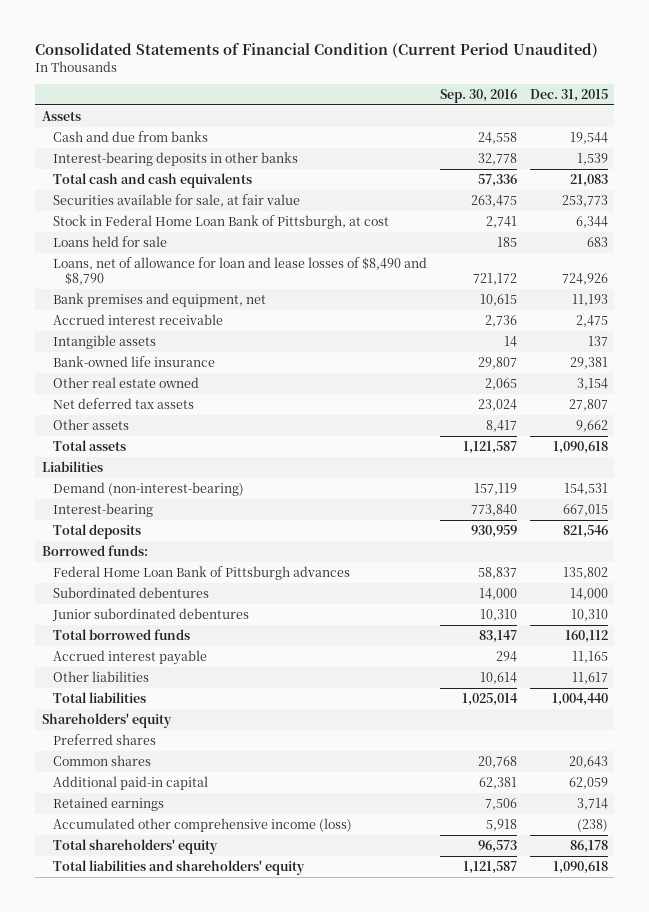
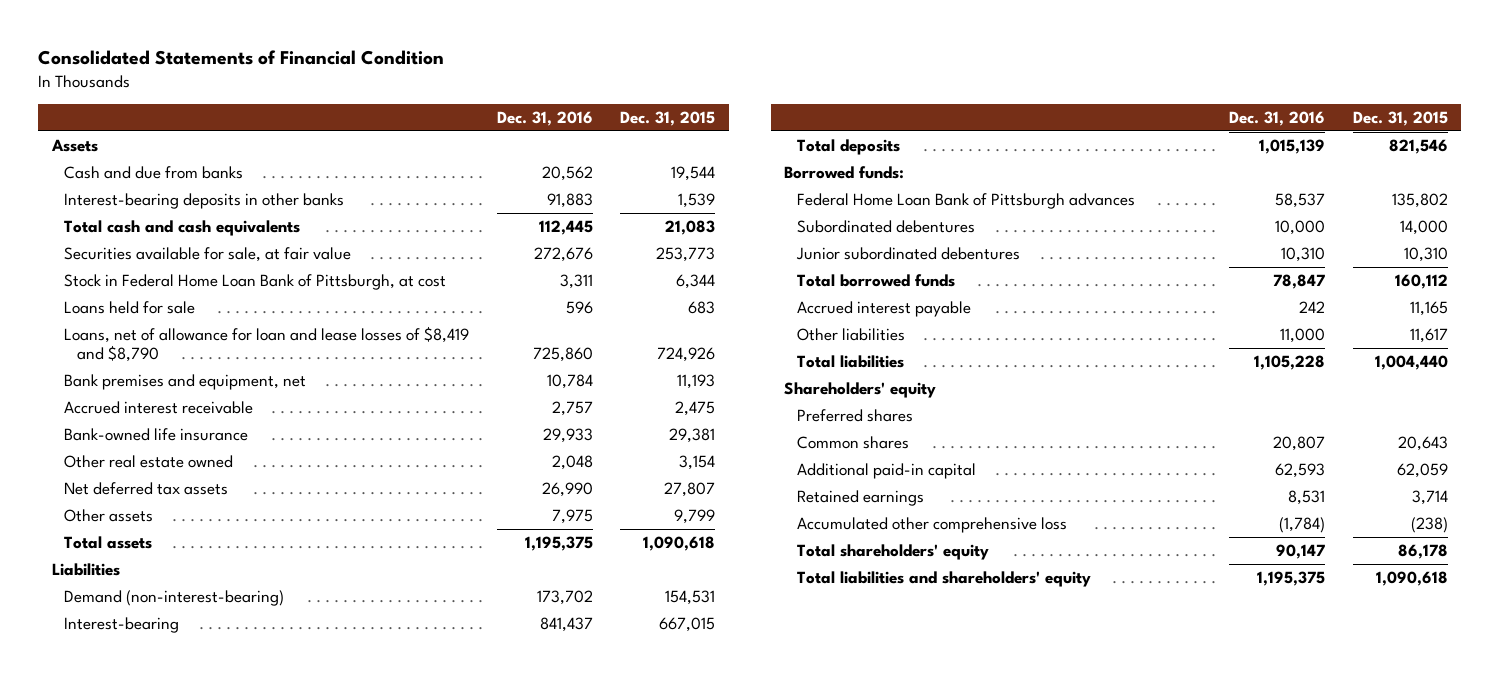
[35,42,599,58] Consolidated Statements of Financial Condition (Current Period Unaudited) -> [38,50,445,66] Consolidated Statements of Financial Condition
[439,89,517,104] Sep. 30, 2016 -> none
none -> [496,110,593,126] Dec. 31, 2016
[53,257,428,285] Loans, net of allowance for loan and lease losses of $8,490 and $8,790 -> [64,325,470,363] Loans, net of allowance for loan and lease losses of $8,419 and $8,790
[53,335,157,350] Intangible assets -> none
[575,420,608,433] 9,662 -> [674,508,716,524] 9,799
[53,818,353,833] Accumulated other comprehensive income (loss) -> [796,516,1067,533] Accumulated other comprehensive loss

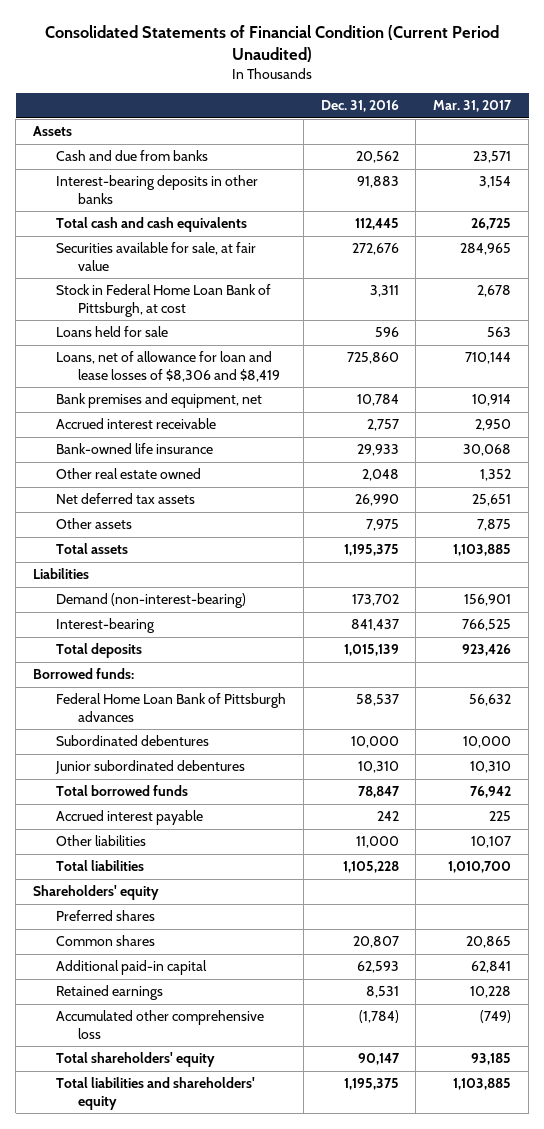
[38,50,445,66] Consolidated Statements of Financial Condition -> [45,24,500,62] Consolidated Statements of Financial Condition (Current Period Unaudited)
[620,110,716,126] Dec. 31, 2015 -> none
none -> [433,100,513,113] Mar. 31, 2017
[64,325,470,363] Loans, net of allowance for loan and lease losses of $8,419 and $8,790 -> [55,351,281,382] Loans, net of allowance for loan and lease losses of $8,306 and $8,419

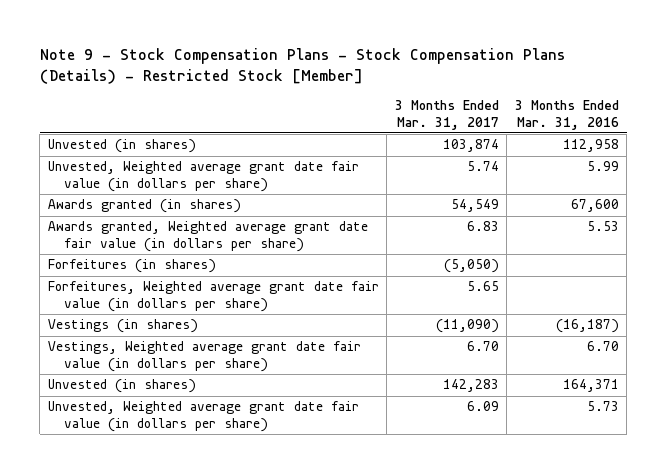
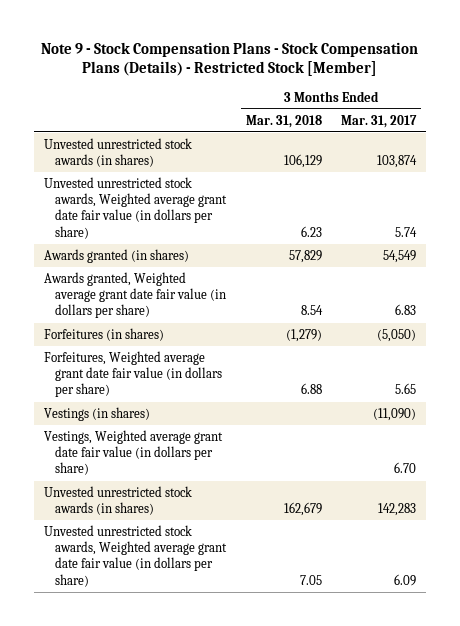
[514,99,619,130] 3 Months Ended Mar. 31, 2016 -> none
none -> [245,114,322,128] Mar. 31, 2018
[47,139,196,154] Unvested (in shares) -> [44,137,193,168] Unvested unrestricted stock awards (in shares)
[47,161,359,193] Unvested, Weighted average grant date fair value (in dollars per share) -> [44,176,228,239] Unvested unrestricted stock awards, Weighted average grant date fair value (in dollars per share)
[47,379,196,394] Unvested (in shares) -> [44,485,193,516] Unvested unrestricted stock awards (in shares)
[47,401,359,433] Unvested, Weighted average grant date fair value (in dollars per share) -> [44,524,228,587] Unvested unrestricted stock awards, Weighted average grant date fair value (in dollars per share)

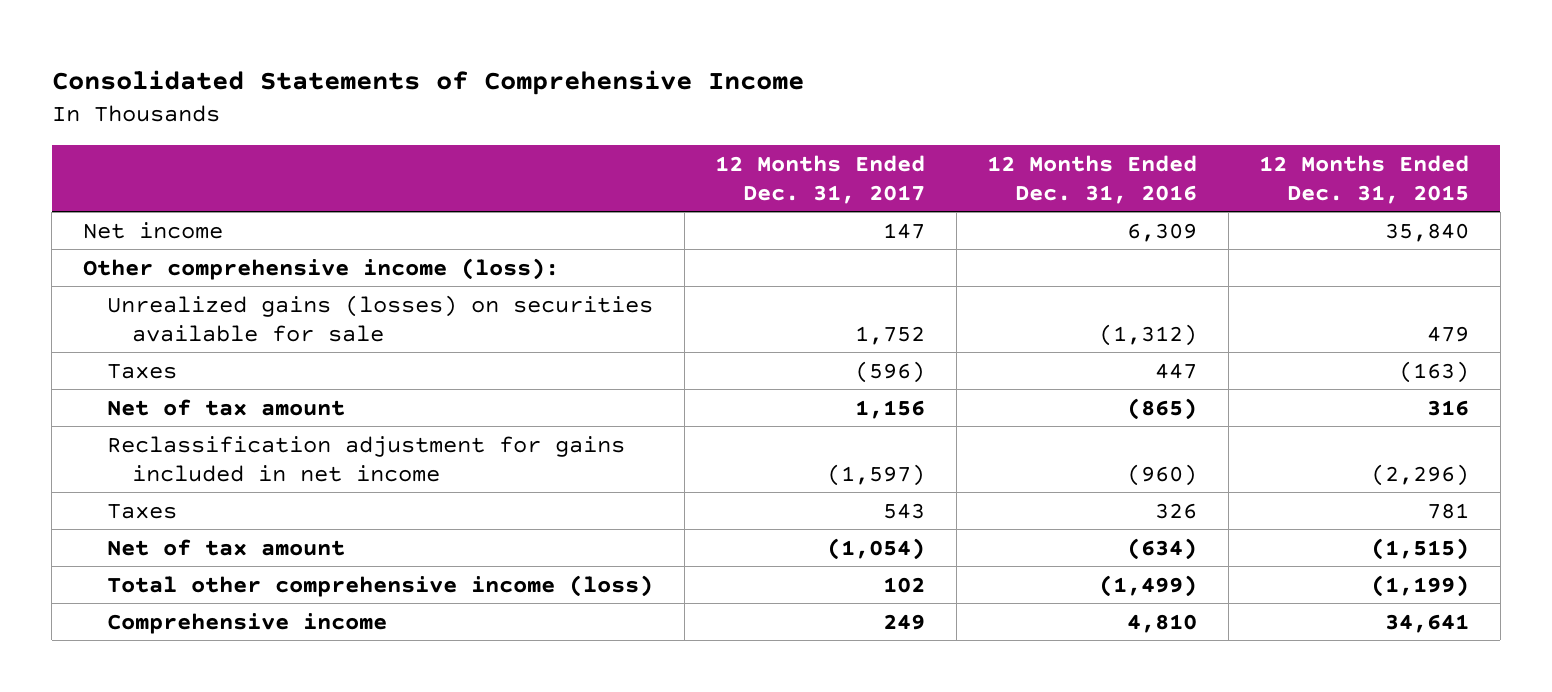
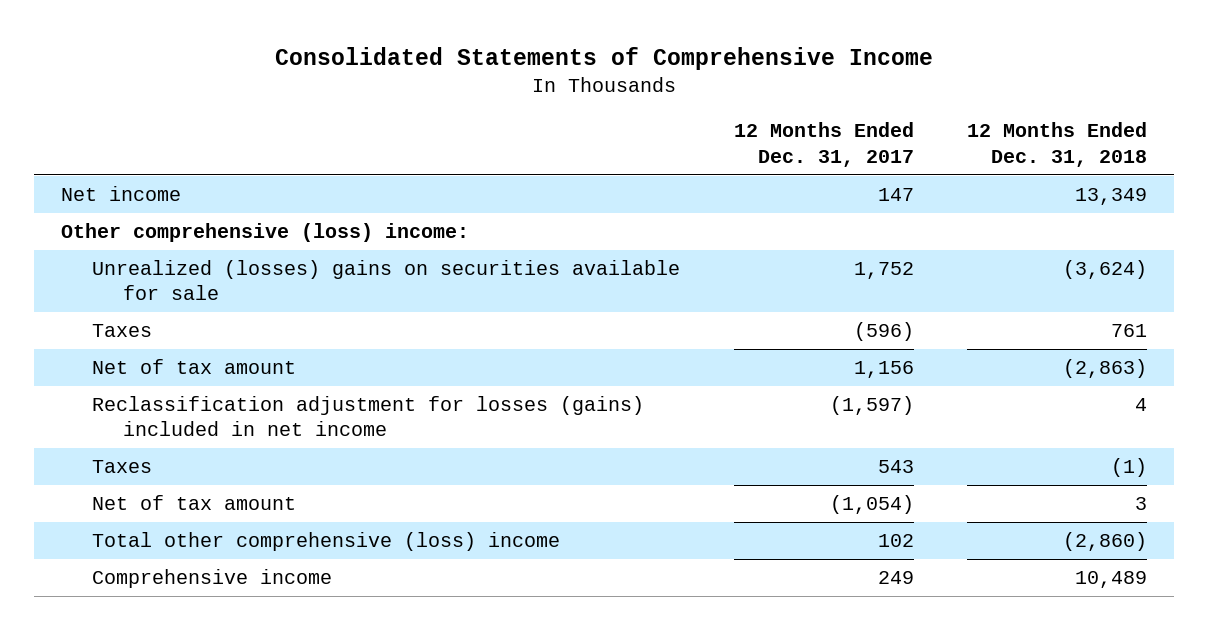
[987,154,1198,204] 12 Months Ended Dec. 31, 2016 -> none
[1259,154,1470,204] 12 Months Ended Dec. 31, 2015 -> none
none -> [967,122,1148,167] 12 Months Ended Dec. 31, 2018
[82,257,559,280] Other comprehensive income (loss): -> [61,223,470,243] Other comprehensive (loss) income:
[107,294,654,342] Unrealized gains (losses) on securities available for sale -> [91,260,680,301] Unrealized (losses) gains on securities available for sale
[107,435,626,482] Reclassification adjustment for gains included in net income -> [91,396,644,437] Reclassification adjustment for losses (gains) included in net income
[107,574,654,597] Total other comprehensive income (loss) -> [91,532,560,552] Total other comprehensive (loss) income

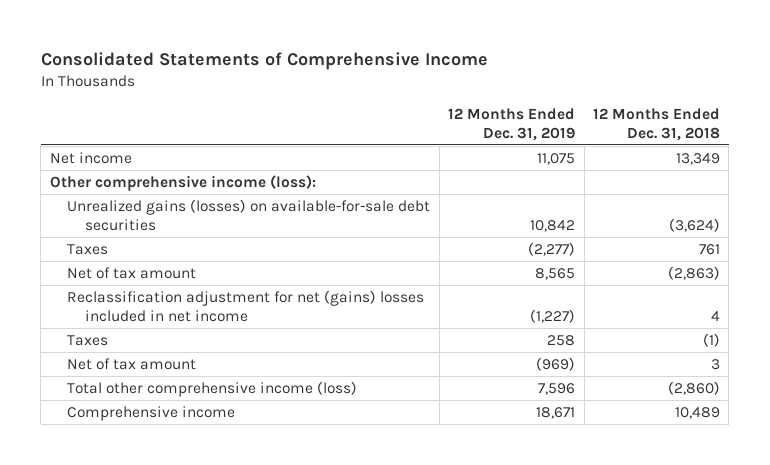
[733,122,914,167] 12 Months Ended Dec. 31, 2017 -> none
none -> [448,107,576,141] 12 Months Ended Dec. 31, 2019
[61,223,470,243] Other comprehensive (loss) income: -> [49,175,316,192] Other comprehensive income (loss):
[91,260,680,301] Unrealized (losses) gains on securities available for sale -> [67,199,431,232] Unrealized gains (losses) on available-for-sale debt securities
[91,396,644,437] Reclassification adjustment for losses (gains) included in net income -> [67,290,425,323] Reclassification adjustment for net (gains) losses included in net income
[91,532,560,552] Total other comprehensive (loss) income -> [67,381,358,398] Total other comprehensive income (loss)

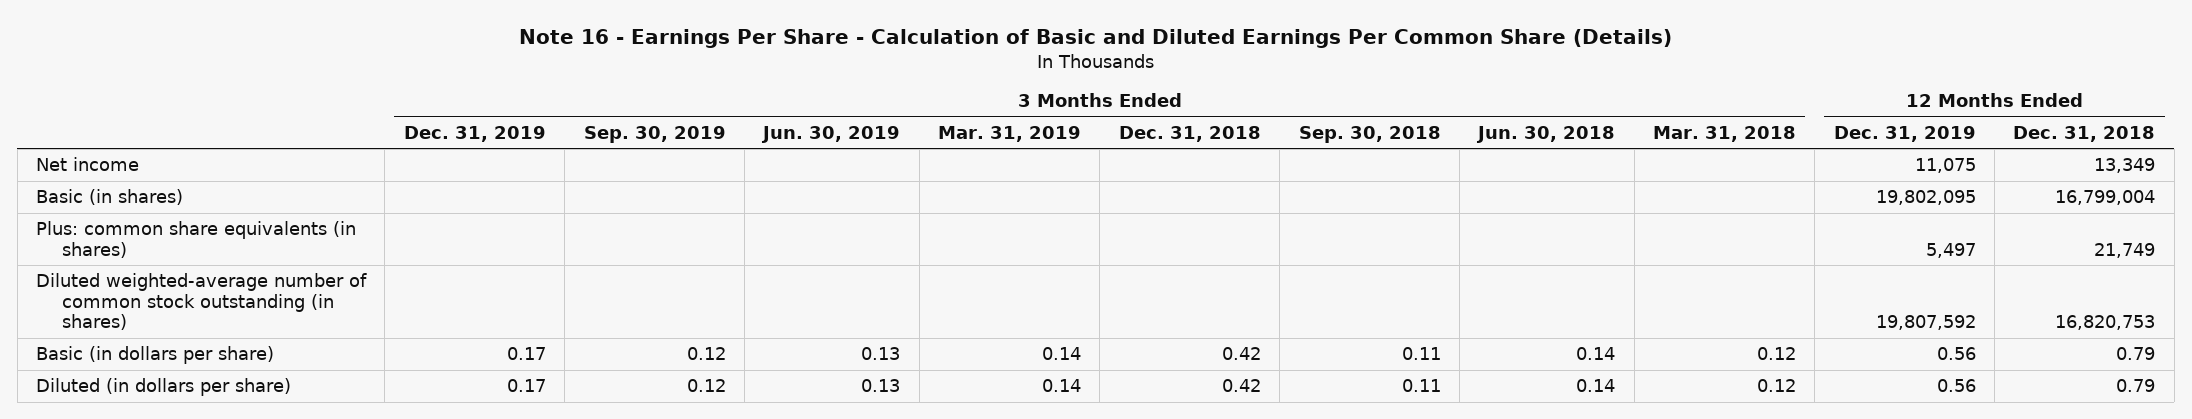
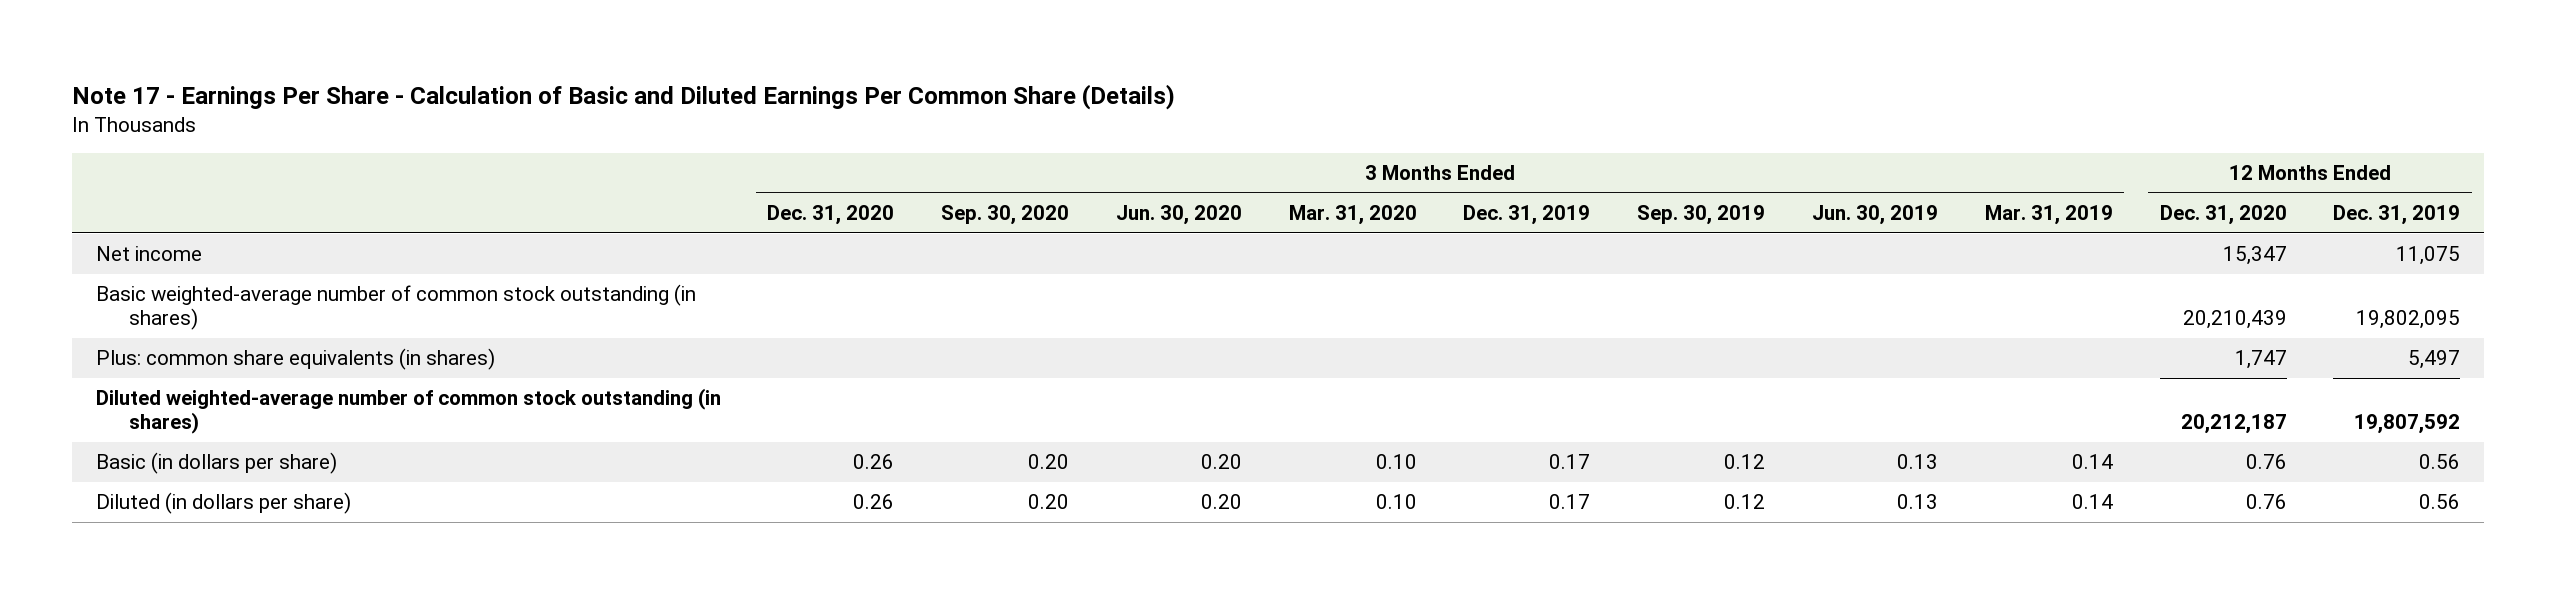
[518,29,1672,49] Note 16 - Earnings Per Share - Calculation of Basic and Diluted Earnings Per Common Share (Details) -> [72,84,1176,111] Note 17 - Earnings Per Share - Calculation of Basic and Diluted Earnings Per Common Share (Details)
[1118,125,1261,142] Dec. 31, 2018 -> none
[1298,125,1441,143] Sep. 30, 2018 -> none
[1476,125,1616,143] Jun. 30, 2018 -> none
[1652,125,1796,142] Mar. 31, 2018 -> none
[2013,125,2156,142] Dec. 31, 2018 -> none
none -> [767,205,895,226] Dec. 31, 2020
none -> [941,205,1070,226] Sep. 30, 2020
none -> [1115,205,1242,226] Jun. 30, 2020
none -> [1288,205,1417,226] Mar. 31, 2020
none -> [2159,205,2287,226] Dec. 31, 2020
[36,189,184,206] Basic (in shares) -> [95,284,696,331] Basic weighted-average number of common stock outstanding (in shares)

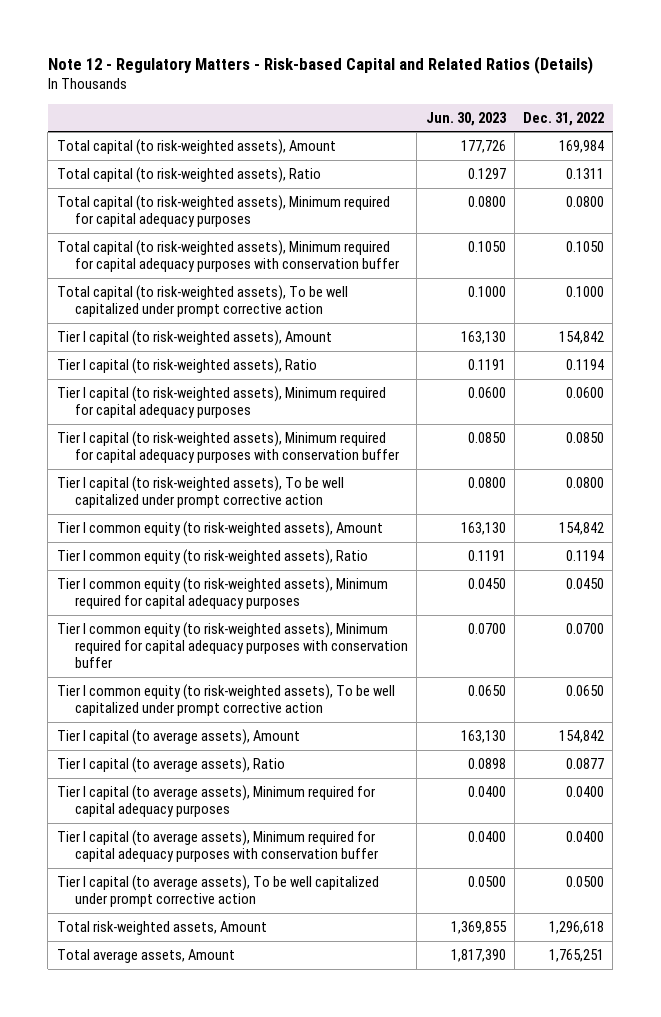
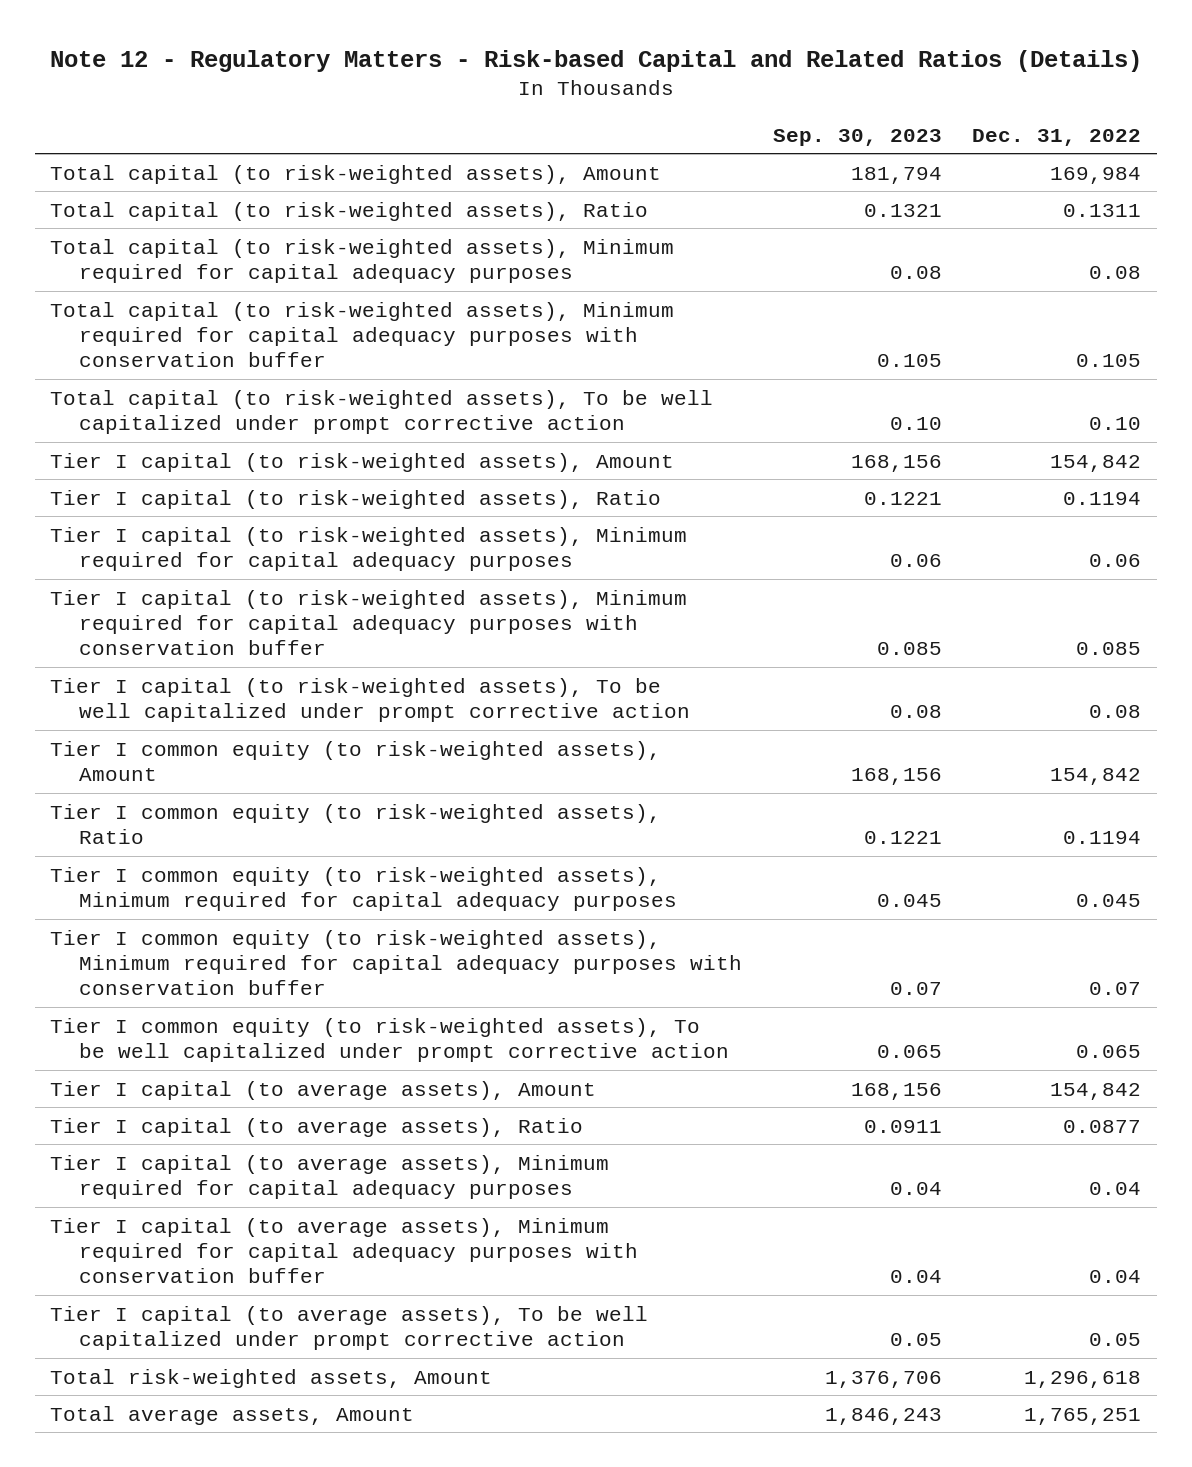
[425,111,507,126] Jun. 30, 2023 -> none
none -> [772,128,942,146] Sep. 30, 2023
[566,195,605,207] 0.0800 -> [1089,265,1142,279] 0.08
[566,240,605,252] 0.1050 -> [1076,353,1142,367] 0.105
[566,285,605,297] 0.1000 -> [1089,416,1142,430] 0.10
[566,386,605,398] 0.0600 -> [1089,553,1142,567] 0.06
[566,431,605,443] 0.0850 -> [1076,641,1142,655] 0.085
[566,476,605,488] 0.0800 -> [1089,704,1142,718] 0.08
[566,577,605,589] 0.0450 -> [1076,893,1142,907] 0.045
[566,622,605,634] 0.0700 -> [1089,981,1142,995] 0.07
[566,684,605,696] 0.0650 -> [1076,1044,1142,1058] 0.065
[566,785,605,797] 0.0400 -> [1089,1181,1142,1195] 0.04
[566,830,605,842] 0.0400 -> [1089,1269,1142,1283] 0.04
[566,875,605,887] 0.0500 -> [1089,1332,1142,1346] 0.05

